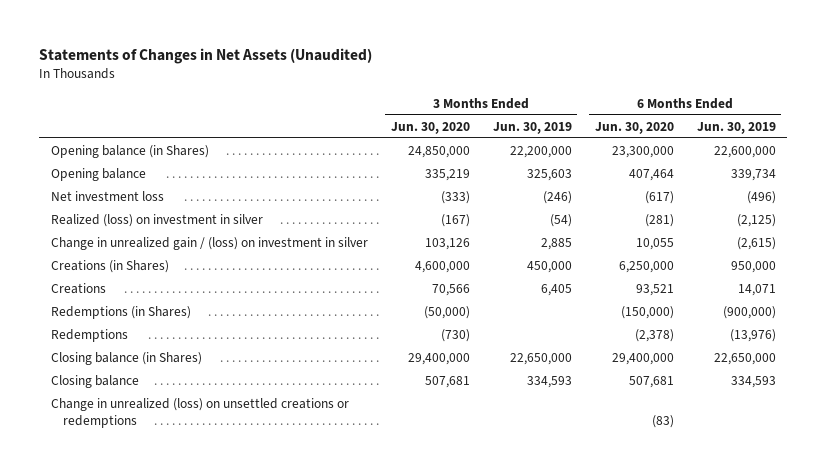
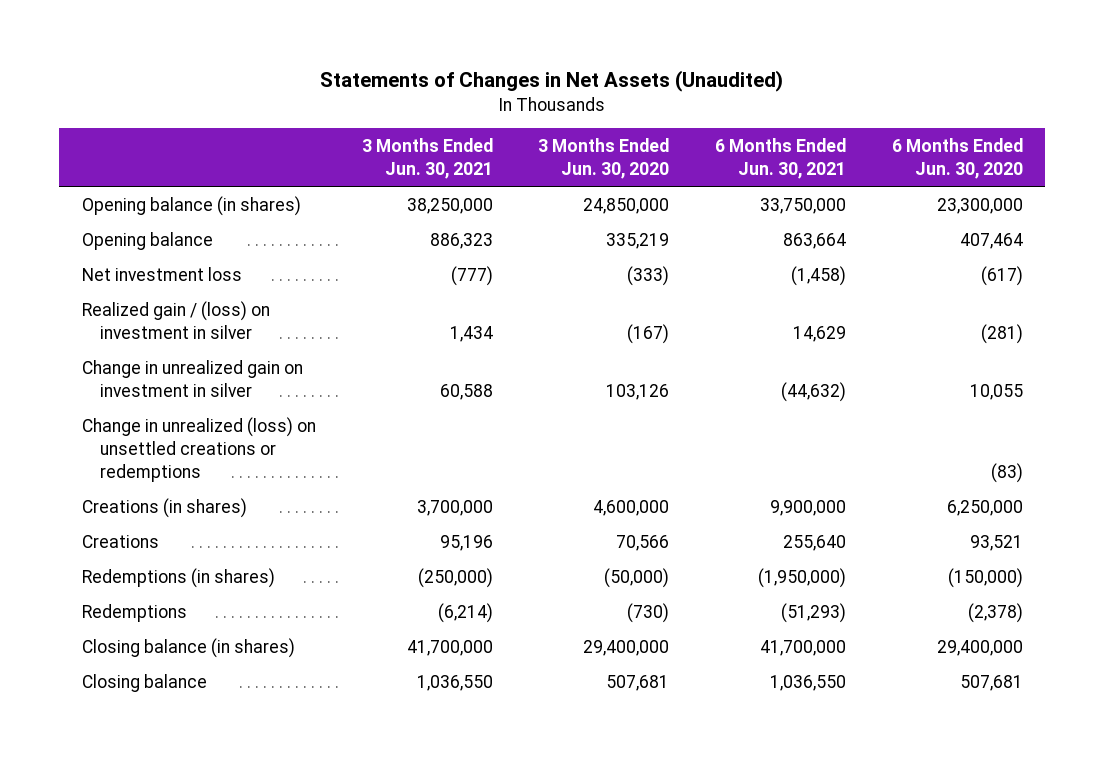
[492,121,572,134] Jun. 30, 2019 -> none
[696,121,776,134] Jun. 30, 2019 -> none
none -> [361,138,493,180] 3 Months Ended Jun. 30, 2021
none -> [715,138,847,180] 6 Months Ended Jun. 30, 2021
[50,144,209,158] Opening balance (in Shares) -> [82,195,302,216] Opening balance (in shares)
[50,213,263,227] Realized (loss) on investment in silver -> [82,300,271,339] Realized gain / (loss) on investment in silver
[50,236,368,250] Change in unrealized gain / (loss) on investment in silver -> [82,359,304,397] Change in unrealized gain on investment in silver
[50,397,349,429] Change in unrealized (loss) on unsettled creations or redemptions -> [82,416,317,482] Change in unrealized (loss) on unsettled creations or redemptions
[50,259,169,273] Creations (in Shares) -> [82,497,248,518] Creations (in shares)
[50,305,191,319] Redemptions (in Shares) -> [82,567,276,588] Redemptions (in shares)
[50,351,202,365] Closing balance (in Shares) -> [82,637,296,658] Closing balance (in shares)

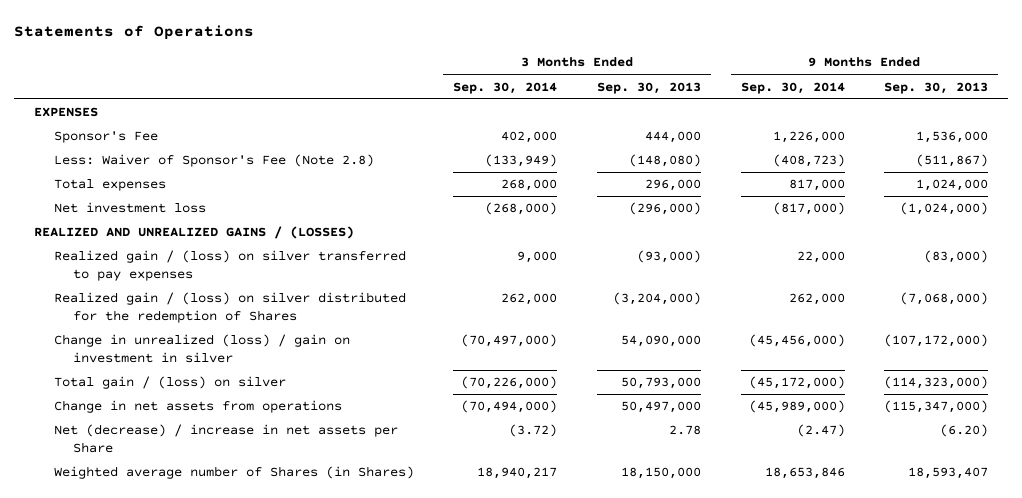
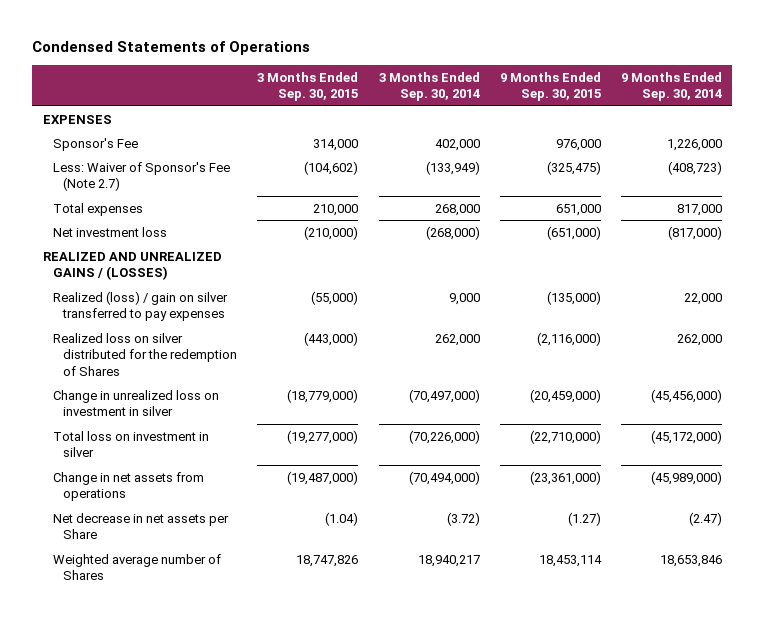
[14,25,255,41] Statements of Operations -> [32,41,311,56] Condensed Statements of Operations
[596,81,701,94] Sep. 30, 2013 -> none
[884,81,989,94] Sep. 30, 2013 -> none
none -> [257,71,359,102] 3 Months Ended Sep. 30, 2015
none -> [499,71,601,102] 9 Months Ended Sep. 30, 2015
[53,154,374,168] Less: Waiver of Sponsor's Fee (Note 2.8) -> [52,161,230,192] Less: Waiver of Sponsor's Fee (Note 2.7)
[53,250,406,282] Realized gain / (loss) on silver transferred to pay expenses -> [52,290,228,322] Realized (loss) / gain on silver transferred to pay expenses
[53,292,406,324] Realized gain / (loss) on silver distributed for the redemption of Shares -> [52,332,238,376] Realized loss on silver distributed for the redemption of Shares
[53,334,350,364] Change in unrealized (loss) / gain on investment in silver -> [52,389,219,417] Change in unrealized loss on investment in silver
[53,376,286,390] Total gain / (loss) on silver -> [52,430,209,458] Total loss on investment in silver
[53,424,398,454] Net (decrease) / increase in net assets per Share -> [52,512,229,540] Net decrease in net assets per Share
[53,466,414,480] Weighted average number of Shares (in Shares) -> [52,553,221,581] Weighted average number of Shares

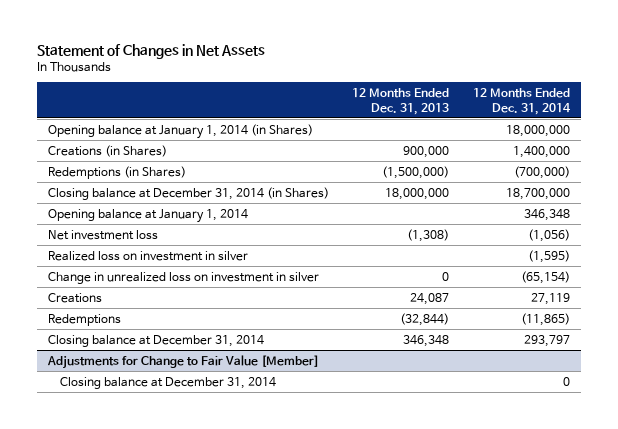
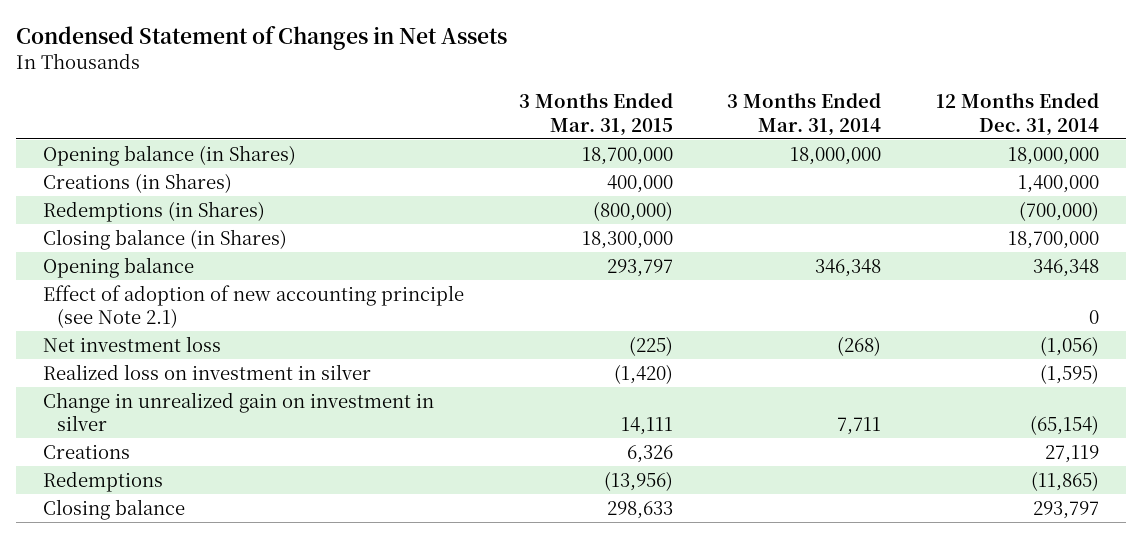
[36,43,265,59] Statement of Changes in Net Assets -> [15,26,507,51] Condensed Statement of Changes in Net Assets
[352,88,450,115] 12 Months Ended Dec. 31, 2013 -> none
none -> [518,93,673,136] 3 Months Ended Mar. 31, 2015
none -> [727,93,882,136] 3 Months Ended Mar. 31, 2014
[48,123,314,139] Opening balance at January 1, 2014 (in Shares) -> [43,144,297,166] Opening balance (in Shares)
[48,186,330,200] Closing balance at December 31, 2014 (in Shares) -> [43,228,288,250] Closing balance (in Shares)
[48,208,249,223] Opening balance at January 1, 2014 -> [43,256,195,278] Opening balance
none -> [43,284,465,328] Effect of adoption of new accounting principle (see Note 2.1)
[48,271,320,284] Change in unrealized loss on investment in silver -> [43,391,435,431] Change in unrealized gain on investment in silver
[47,354,320,369] Adjustments for Change to Fair Value [Member] -> none
[60,376,277,389] Closing balance at December 31, 2014 -> none
[48,334,265,347] Closing balance at December 31, 2014 -> [43,498,186,520] Closing balance

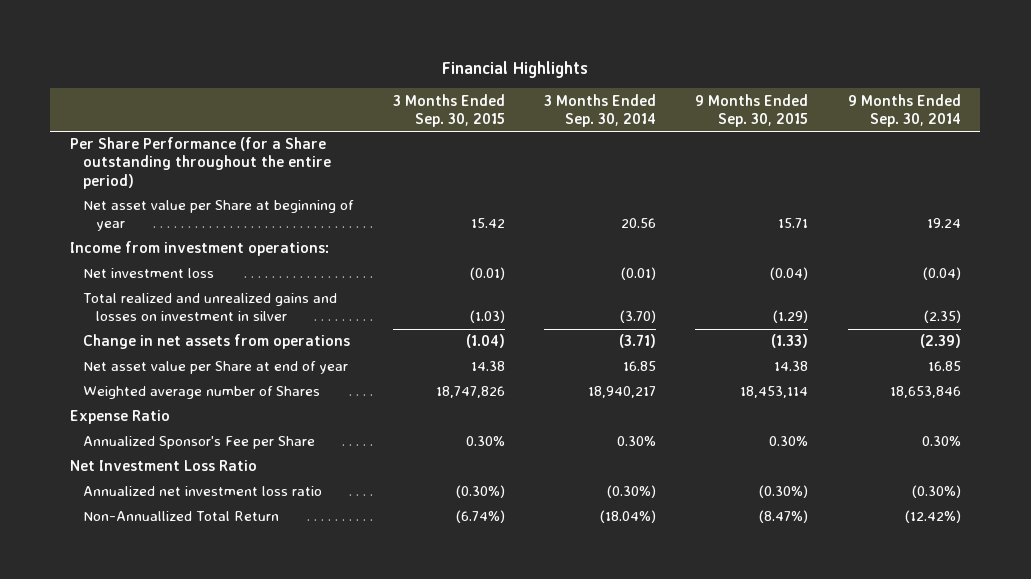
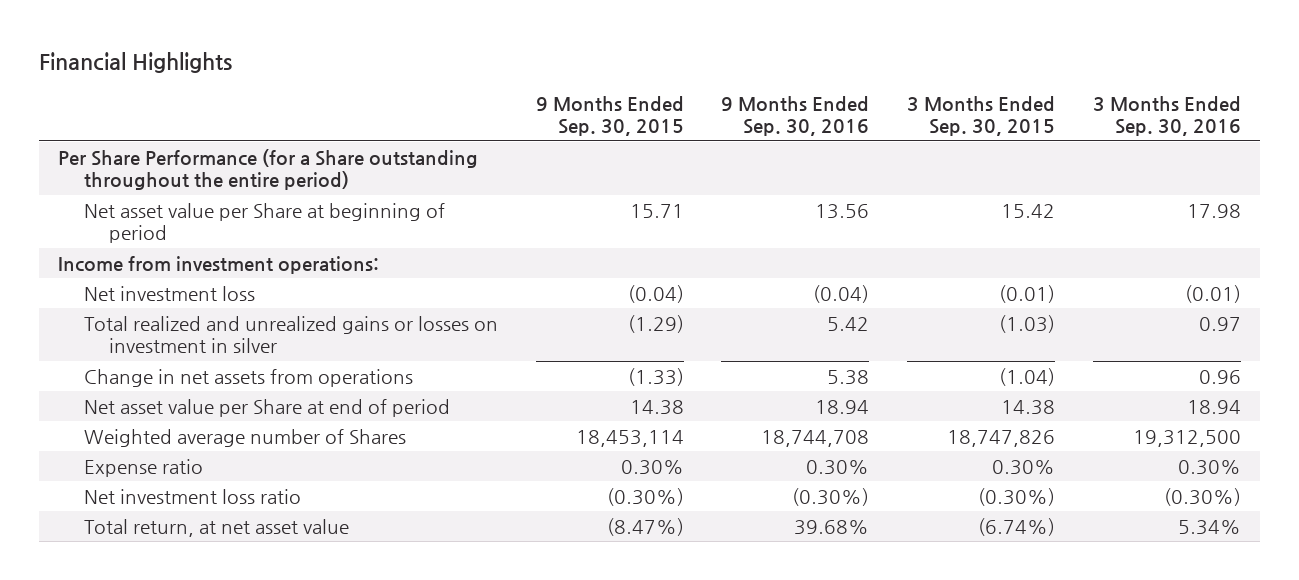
[543,93,656,127] 3 Months Ended Sep. 30, 2014 -> none
[847,93,961,127] 9 Months Ended Sep. 30, 2014 -> none
none -> [721,95,870,137] 9 Months Ended Sep. 30, 2016
none -> [1092,95,1241,137] 3 Months Ended Sep. 30, 2016
[83,200,355,232] Net asset value per Share at beginning of year -> [83,202,445,244] Net asset value per Share at beginning of period
[83,293,338,322] Total realized and unrealized gains and losses on investment in silver -> [83,315,498,354] Total realized and unrealized gains or losses on investment in silver
[83,361,349,375] Net asset value per Share at end of year -> [83,398,450,417] Net asset value per Share at end of period
[70,410,171,425] Expense Ratio -> none
[70,460,258,472] Net Investment Loss Ratio -> none
[83,436,316,450] Annualized Sponsor's Fee per Share -> [83,458,203,477] Expense ratio
[83,486,323,497] Annualized net investment loss ratio -> [83,488,301,504] Net investment loss ratio
[83,511,280,522] Non-Annuallized Total Return -> [83,518,349,537] Total return, at net asset value

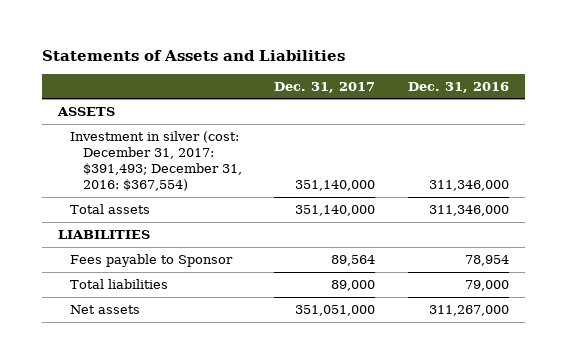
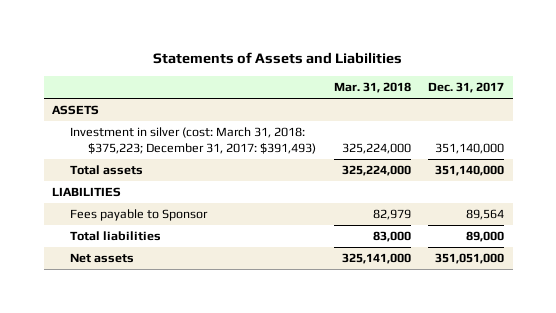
[407,81,509,93] Dec. 31, 2016 -> none
none -> [333,82,411,94] Mar. 31, 2018
[70,130,242,192] Investment in silver (cost: December 31, 2017: $391,493; December 31, 2016: $367,554) -> [70,127,317,154] Investment in silver (cost: March 31, 2018: $375,223; December 31, 2017: $391,493)

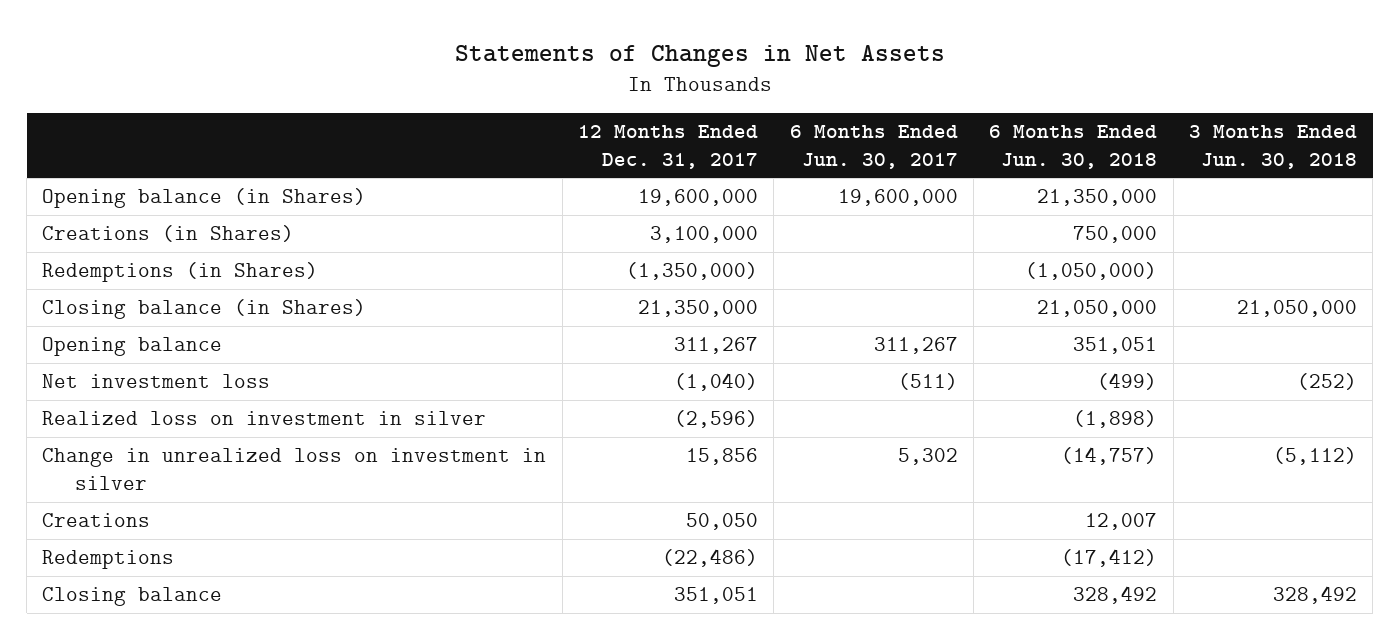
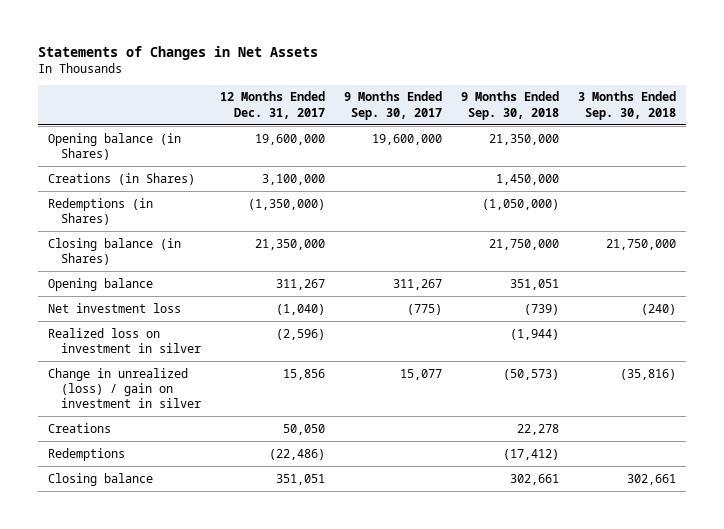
[789,124,958,169] 6 Months Ended Jun. 30, 2017 -> none
[989,124,1158,169] 6 Months Ended Jun. 30, 2018 -> none
[1188,124,1357,169] 3 Months Ended Jun. 30, 2018 -> none
none -> [344,91,443,120] 9 Months Ended Sep. 30, 2017
none -> [461,91,560,120] 9 Months Ended Sep. 30, 2018
none -> [578,91,677,120] 3 Months Ended Sep. 30, 2018
[42,448,547,490] Change in unrealized loss on investment in silver -> [47,367,202,409] Change in unrealized (loss) / gain on investment in silver

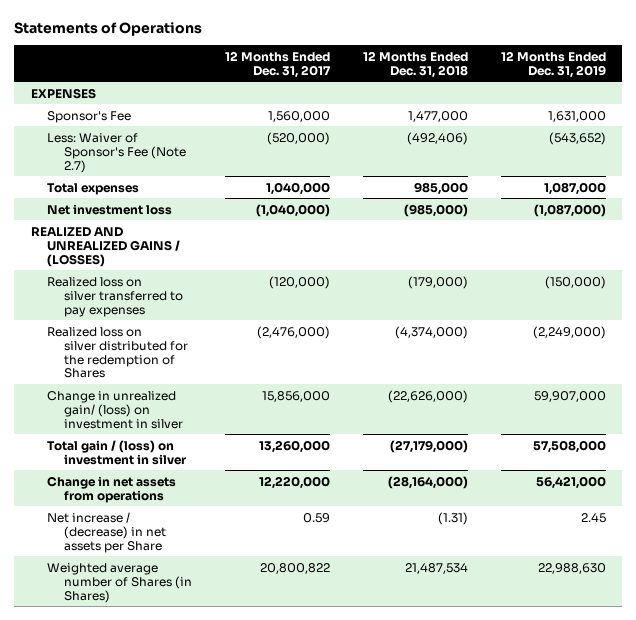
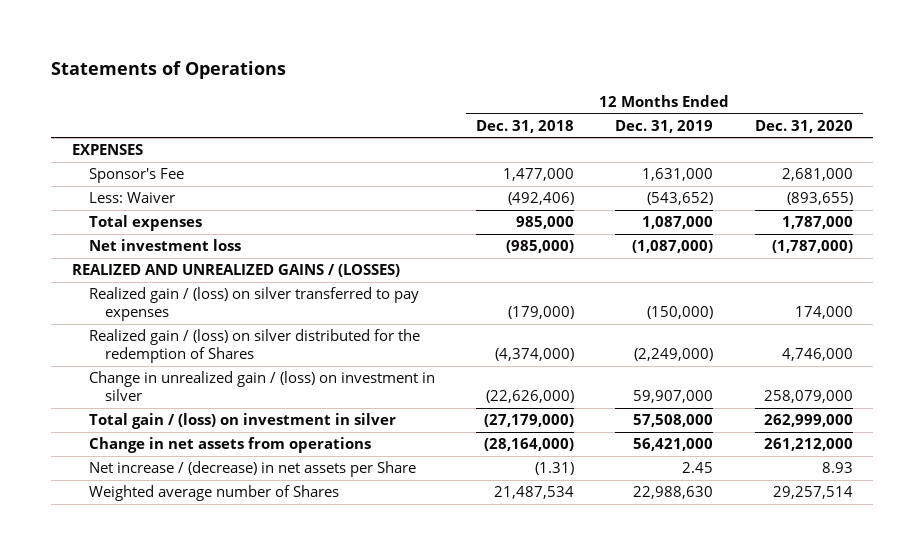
[224,50,331,78] 12 Months Ended Dec. 31, 2017 -> none
none -> [754,119,853,133] Dec. 31, 2020
[47,132,187,173] Less: Waiver of Sponsor's Fee (Note 2.7) -> [88,192,175,204] Less: Waiver
[47,276,184,317] Realized loss on silver transferred to pay expenses -> [88,287,419,322] Realized gain / (loss) on silver transferred to pay expenses
[47,326,189,379] Realized loss on silver distributed for the redemption of Shares -> [88,329,420,364] Realized gain / (loss) on silver distributed for the redemption of Shares
[47,390,184,429] Change in unrealized gain/ (loss) on investment in silver -> [88,371,435,402] Change in unrealized gain / (loss) on investment in silver
[47,562,193,603] Weighted average number of Shares (in Shares) -> [88,485,339,502] Weighted average number of Shares

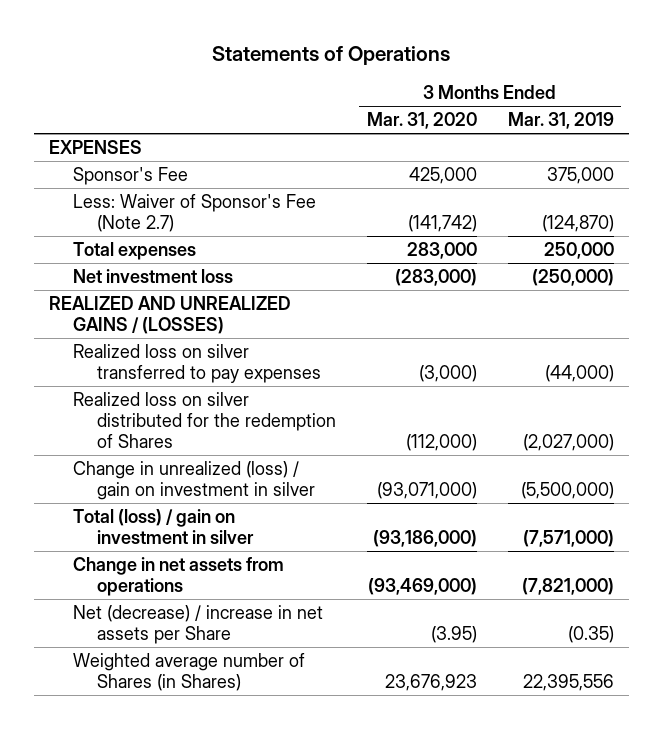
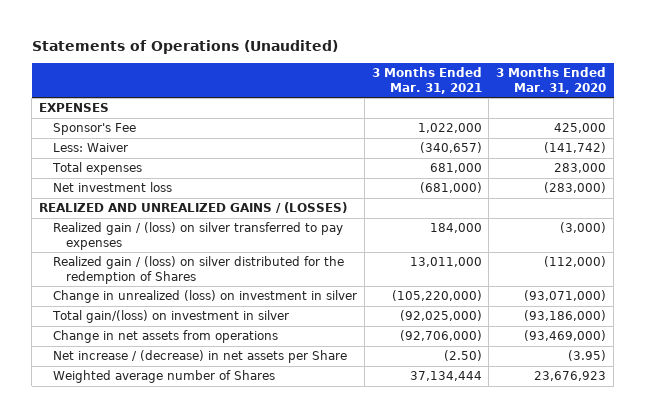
[212,46,451,66] Statements of Operations -> [31,39,338,54] Statements of Operations (Unaudited)
[507,112,614,130] Mar. 31, 2019 -> none
none -> [371,67,482,94] 3 Months Ended Mar. 31, 2021
[73,194,317,233] Less: Waiver of Sponsor's Fee (Note 2.7) -> [52,143,128,153] Less: Waiver
[73,344,322,384] Realized loss on silver transferred to pay expenses -> [52,222,343,251] Realized gain / (loss) on silver transferred to pay expenses
[73,392,337,449] Realized loss on silver distributed for the redemption of Shares -> [52,256,344,285] Realized gain / (loss) on silver distributed for the redemption of Shares
[73,461,316,501] Change in unrealized (loss) / gain on investment in silver -> [52,290,357,304] Change in unrealized (loss) on investment in silver
[73,509,255,545] Total (loss) / gain on investment in silver -> [51,310,289,324] Total gain/(loss) on investment in silver
[73,605,324,645] Net (decrease) / increase in net assets per Share -> [52,350,347,364] Net increase / (decrease) in net assets per Share
[73,653,306,692] Weighted average number of Shares (in Shares) -> [52,370,275,384] Weighted average number of Shares

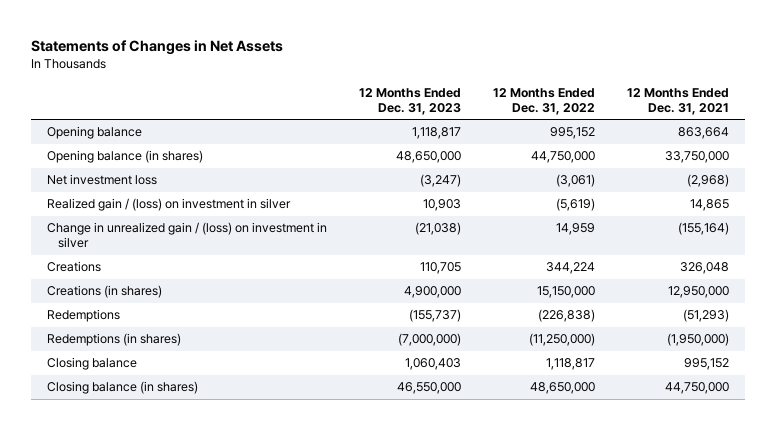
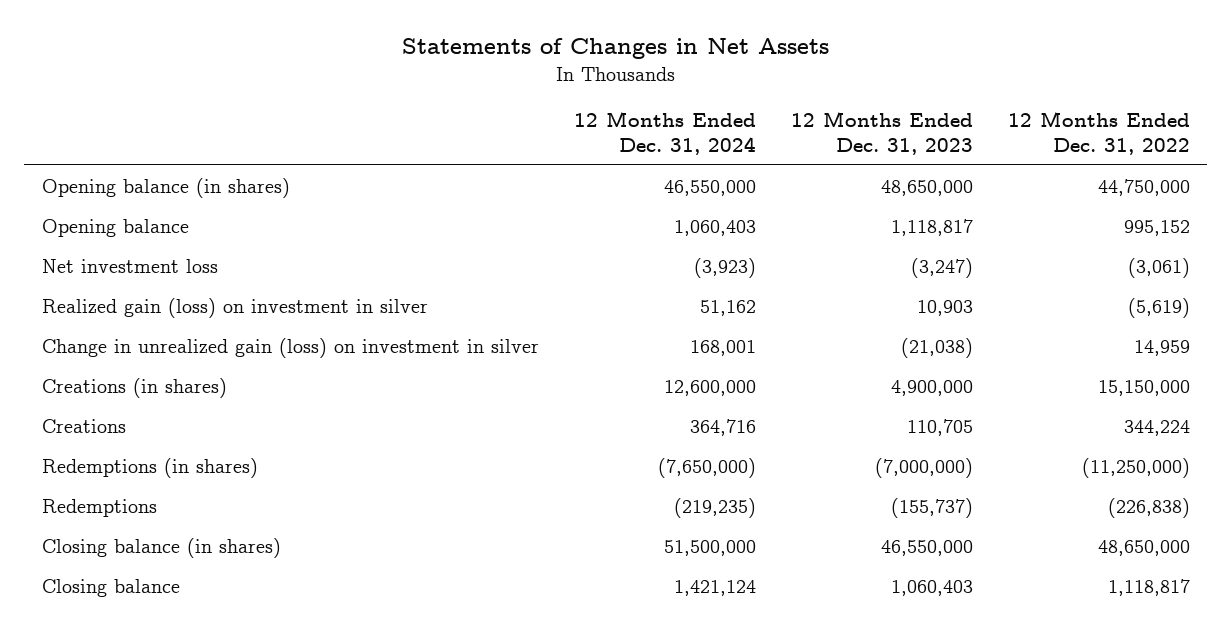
[627,87,730,115] 12 Months Ended Dec. 31, 2021 -> none
none -> [573,110,756,155] 12 Months Ended Dec. 31, 2024
[47,126,143,140] Opening balance -> [41,218,189,237] Opening balance
[47,198,292,212] Realized gain / (loss) on investment in silver -> [41,297,428,318] Realized gain (loss) on investment in silver
[47,222,328,249] Change in unrealized gain / (loss) on investment in silver -> [41,337,539,358] Change in unrealized gain (loss) on investment in silver
[47,261,102,273] Creations -> [41,418,126,433] Creations
[47,309,121,323] Redemptions -> [41,498,157,517] Redemptions
[47,357,138,371] Closing balance -> [41,578,180,597] Closing balance

